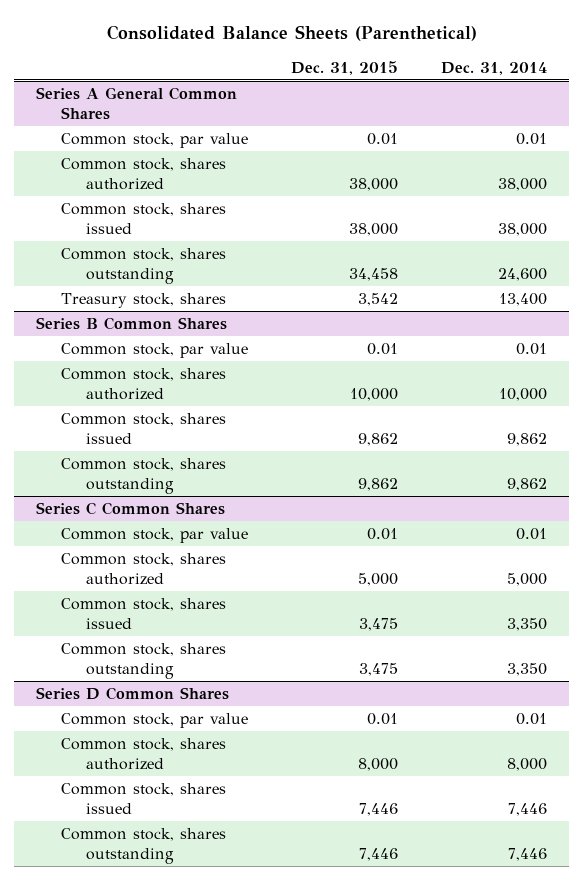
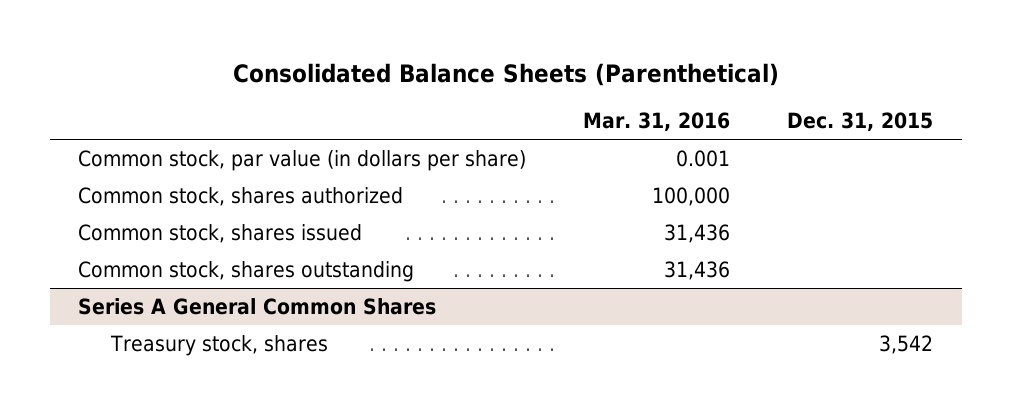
[441,61,548,75] Dec. 31, 2014 -> none
none -> [583,112,731,132] Mar. 31, 2016
none -> [78,149,527,171] Common stock, par value (in dollars per share)
none -> [78,186,404,206] Common stock, shares authorized
none -> [78,223,363,243] Common stock, shares issued
none -> [78,260,415,282] Common stock, shares outstanding
[60,133,248,149] Common stock, par value -> none
[60,158,226,191] Common stock, shares authorized -> none
[60,203,226,235] Common stock, shares issued -> none
[60,248,226,285] Common stock, shares outstanding -> none
[35,317,227,331] Series B Common Shares -> none
[60,343,248,359] Common stock, par value -> none
[60,368,226,401] Common stock, shares authorized -> none
[60,413,226,445] Common stock, shares issued -> none
[60,458,226,495] Common stock, shares outstanding -> none
[35,502,225,516] Series C Common Shares -> none
[60,528,248,544] Common stock, par value -> none
[60,553,226,586] Common stock, shares authorized -> none
[60,598,226,630] Common stock, shares issued -> none
[60,643,226,680] Common stock, shares outstanding -> none
[35,687,229,701] Series D Common Shares -> none
[60,713,248,729] Common stock, par value -> none
[60,738,226,771] Common stock, shares authorized -> none
[60,783,226,815] Common stock, shares issued -> none
[60,828,226,865] Common stock, shares outstanding -> none

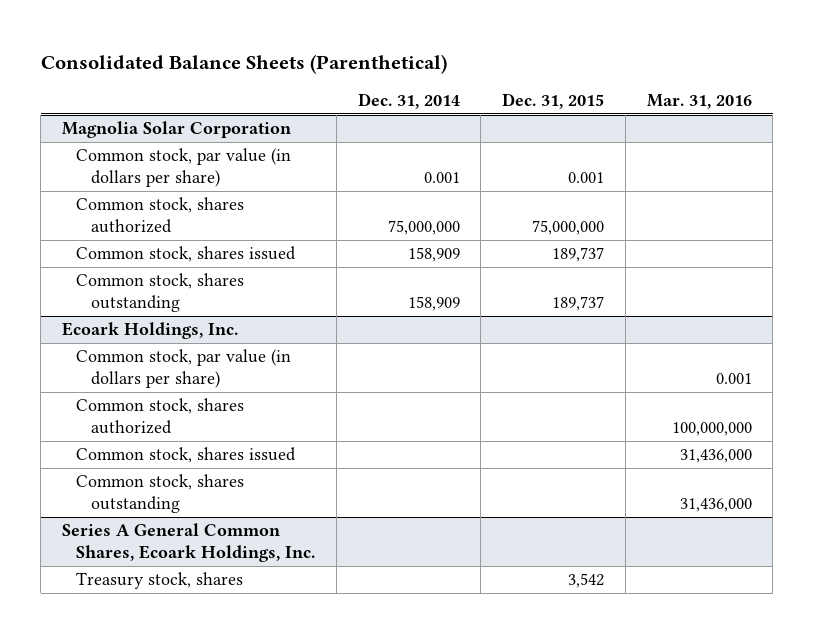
none -> [357,93,460,110] Dec. 31, 2014
none -> [62,121,292,139] Magnolia Solar Corporation
none -> [76,148,292,188] Common stock, par value (in dollars per share)
none -> [76,197,245,234] Common stock, shares authorized
none -> [76,246,297,263] Common stock, shares issued
none -> [76,273,245,313] Common stock, shares outstanding
none -> [62,322,239,340] Ecoark Holdings, Inc.
[652,186,731,206] 100,000 -> [671,422,752,437] 100,000,000
[664,223,731,243] 31,436 -> [679,449,752,464] 31,436,000
[664,260,731,280] 31,436 -> [679,498,752,513] 31,436,000
[78,297,437,315] Series A General Common Shares -> [62,523,316,563] Series A General Common Shares, Ecoark Holdings, Inc.

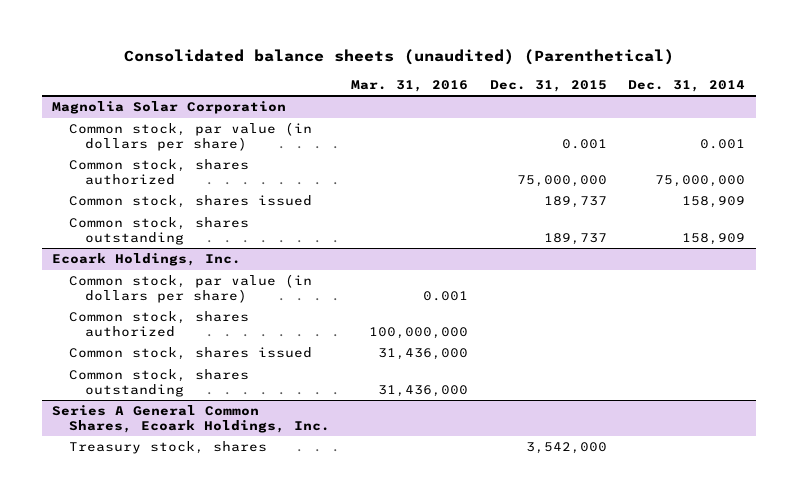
[40,53,447,74] Consolidated Balance Sheets (Parenthetical) -> [123,48,674,65] Consolidated balance sheets (unaudited) (Parenthetical)
[568,573,605,589] 3,542 -> [525,442,607,455] 3,542,000

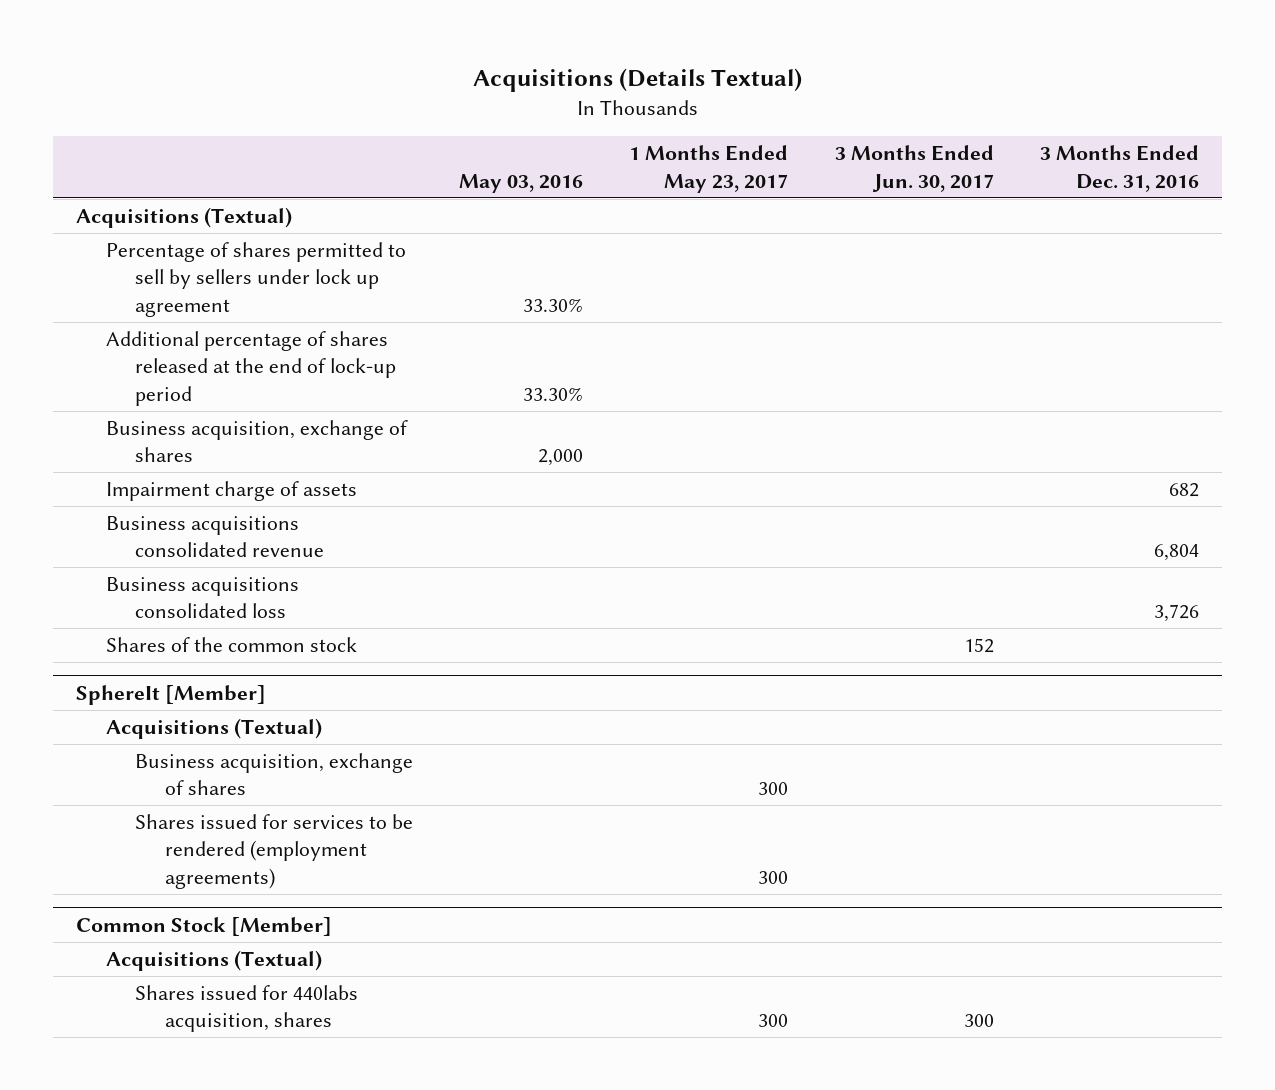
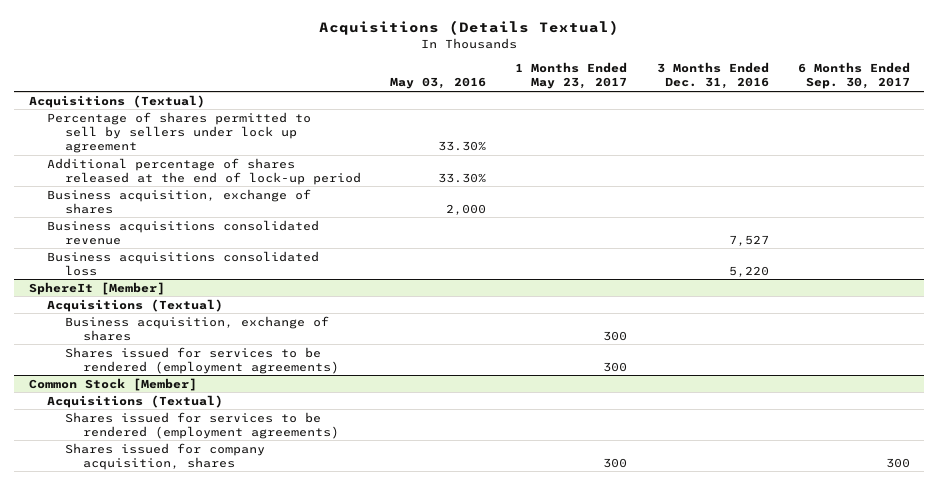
[834,145,994,192] 3 Months Ended Jun. 30, 2017 -> none
none -> [797,62,910,90] 6 Months Ended Sep. 30, 2017
[105,480,357,501] Impairment charge of assets -> none
[105,636,357,652] Shares of the common stock -> none
[1153,544,1199,562] 6,804 -> [728,234,769,246] 7,527
[1153,604,1199,623] 3,726 -> [728,265,769,277] 5,220
none -> [65,411,340,439] Shares issued for services to be rendered (employment agreements)
[135,984,359,1033] Shares issued for 440labs acquisition, shares -> [65,442,266,470] Shares issued for company acquisition, shares

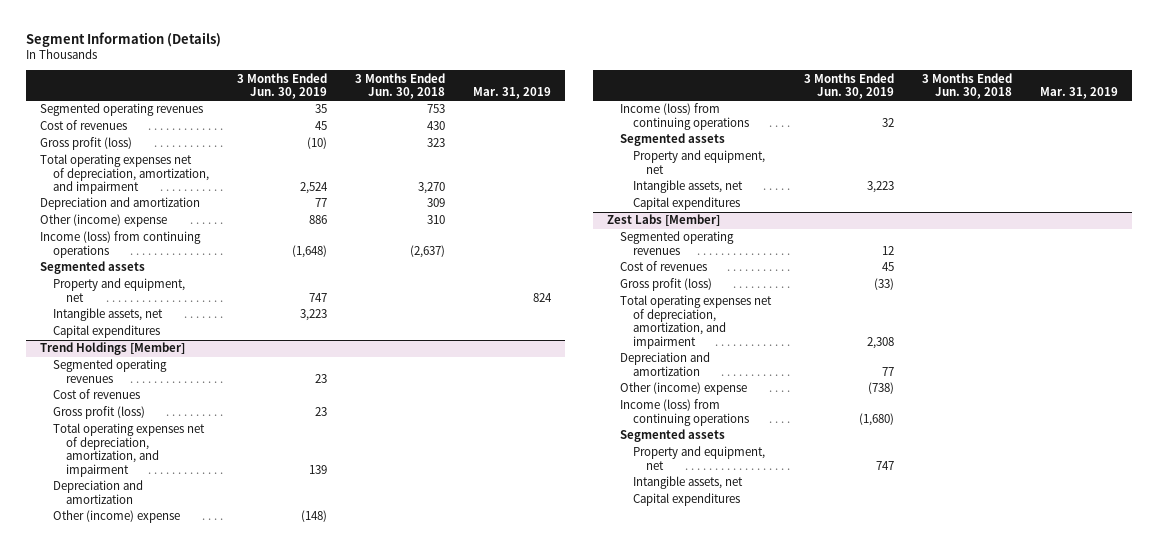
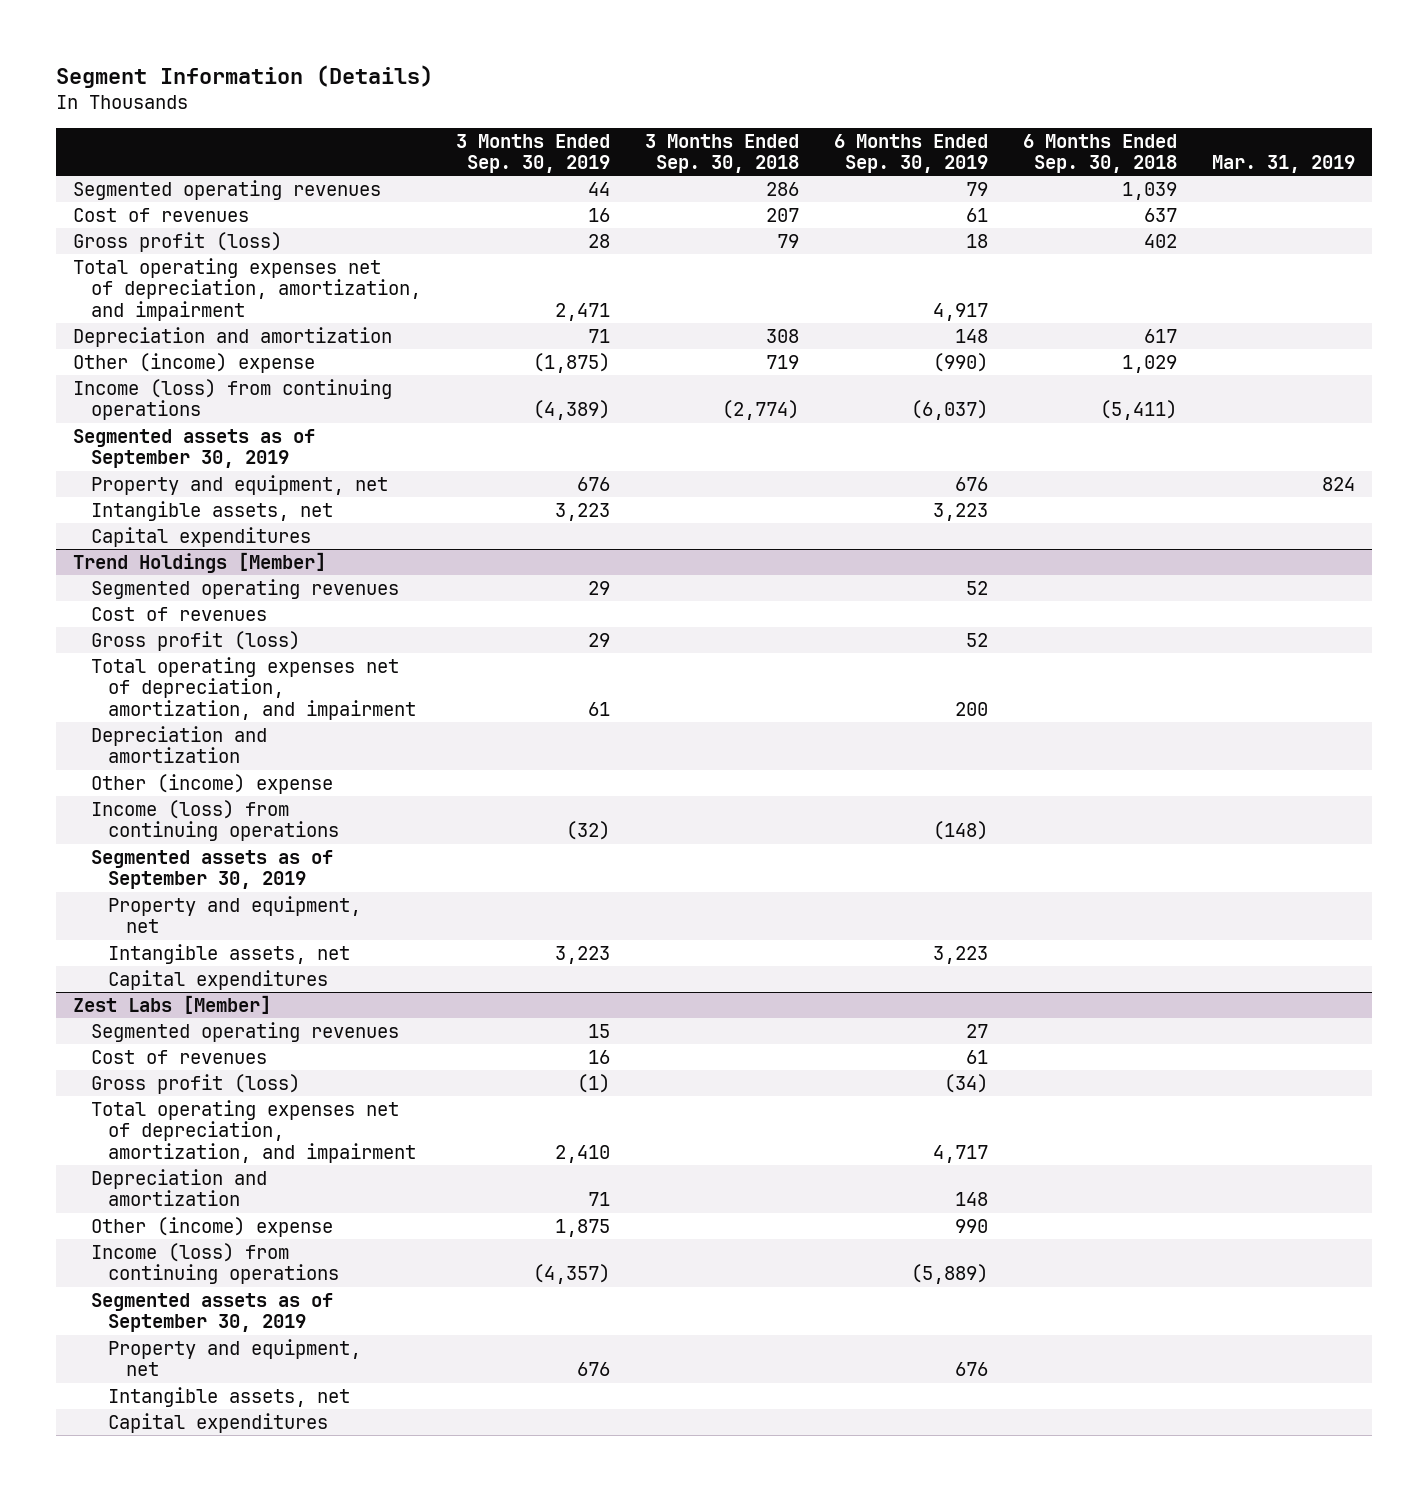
[236,72,327,100] 3 Months Ended Jun. 30, 2019 -> none
[354,72,445,100] 3 Months Ended Jun. 30, 2018 -> none
none -> [455,133,610,174] 3 Months Ended Sep. 30, 2019
none -> [644,133,799,174] 3 Months Ended Sep. 30, 2018
none -> [833,133,988,174] 6 Months Ended Sep. 30, 2019
none -> [1022,133,1177,174] 6 Months Ended Sep. 30, 2018
[39,261,145,275] Segmented assets -> [73,428,316,469] Segmented assets as of September 30, 2019
[620,133,726,147] Segmented assets -> [90,849,333,890] Segmented assets as of September 30, 2019
[620,429,726,443] Segmented assets -> [90,1292,333,1333] Segmented assets as of September 30, 2019

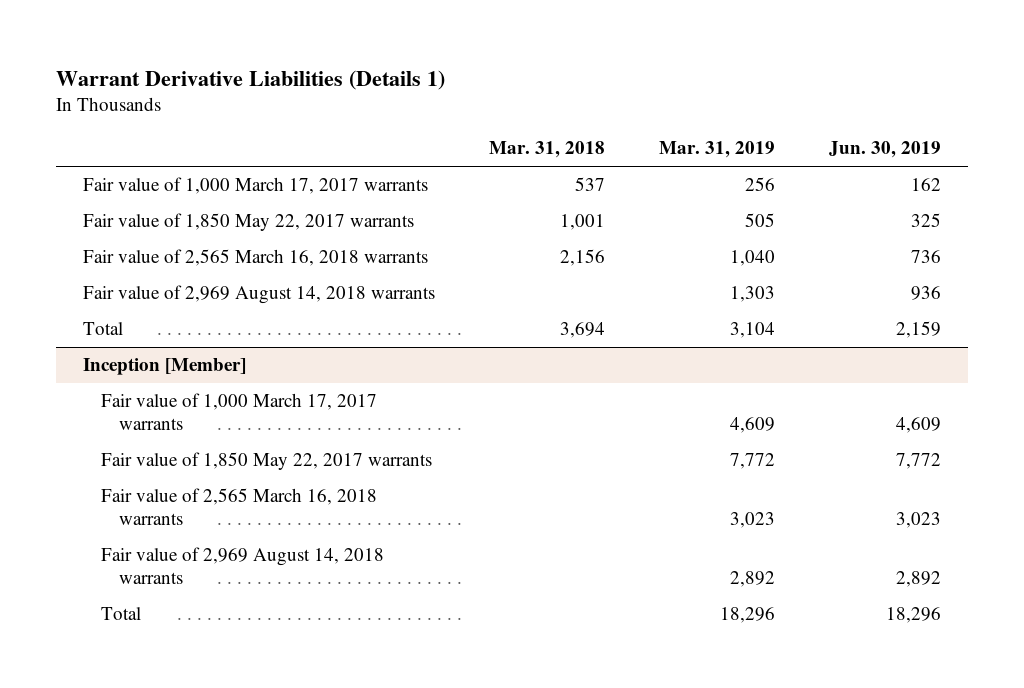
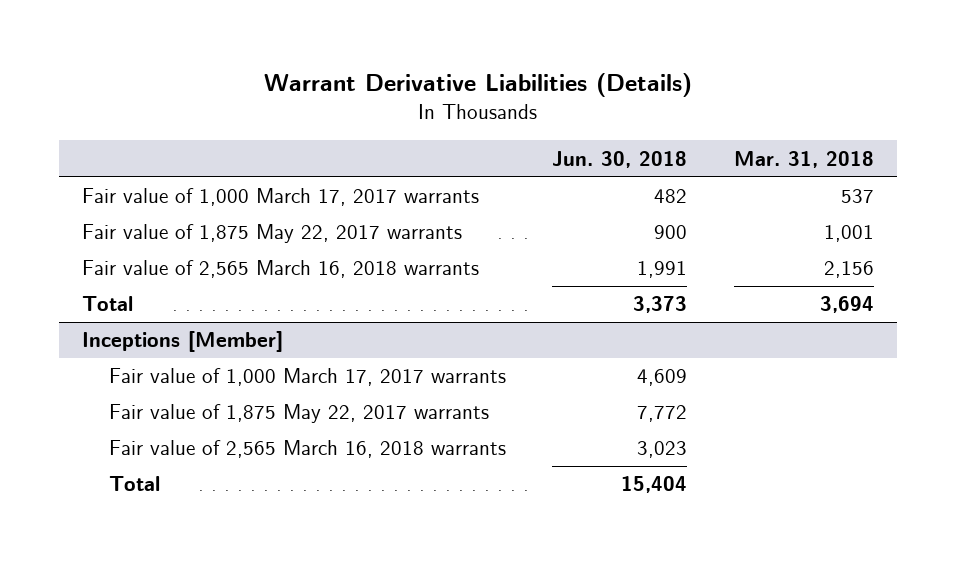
[56,69,446,90] Warrant Derivative Liabilities (Details 1) -> [263,73,692,98] Warrant Derivative Liabilities (Details)
[659,141,776,159] Mar. 31, 2019 -> none
[829,141,942,159] Jun. 30, 2019 -> none
none -> [552,150,688,168] Jun. 30, 2018
[83,213,415,232] Fair value of 1,850 May 22, 2017 warrants -> [81,224,462,244] Fair value of 1,875 May 22, 2017 warrants
[83,285,436,305] Fair value of 2,969 August 14, 2018 warrants -> none
[83,358,247,376] Inception [Member] -> [81,331,283,353] Inceptions [Member]
[101,452,433,471] Fair value of 1,850 May 22, 2017 warrants -> [108,404,489,424] Fair value of 1,875 May 22, 2017 warrants
[101,547,385,584] Fair value of 2,969 August 14, 2018 warrants -> none

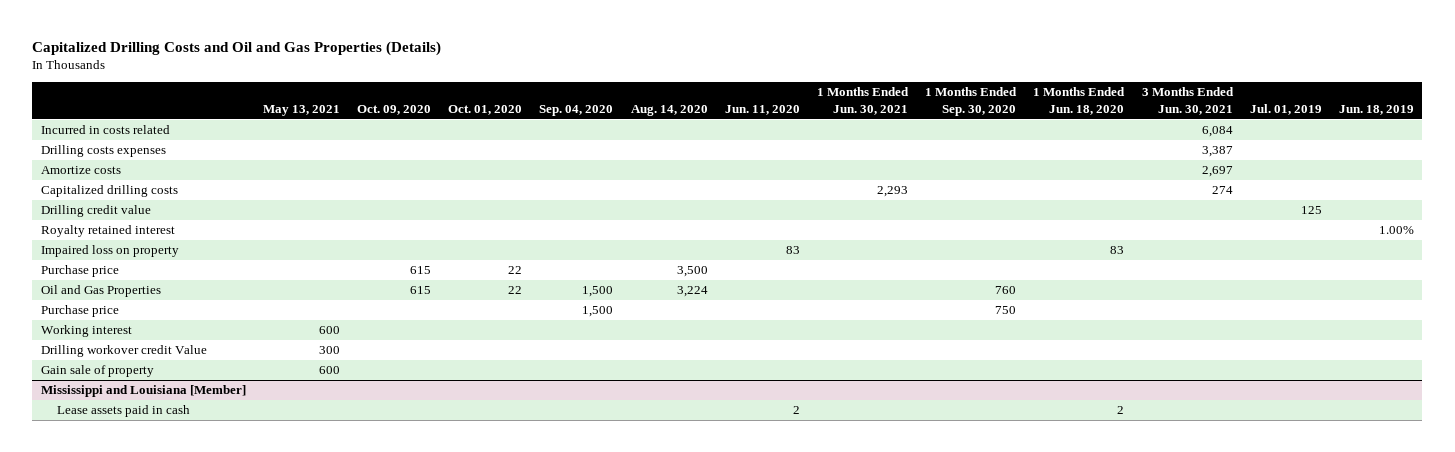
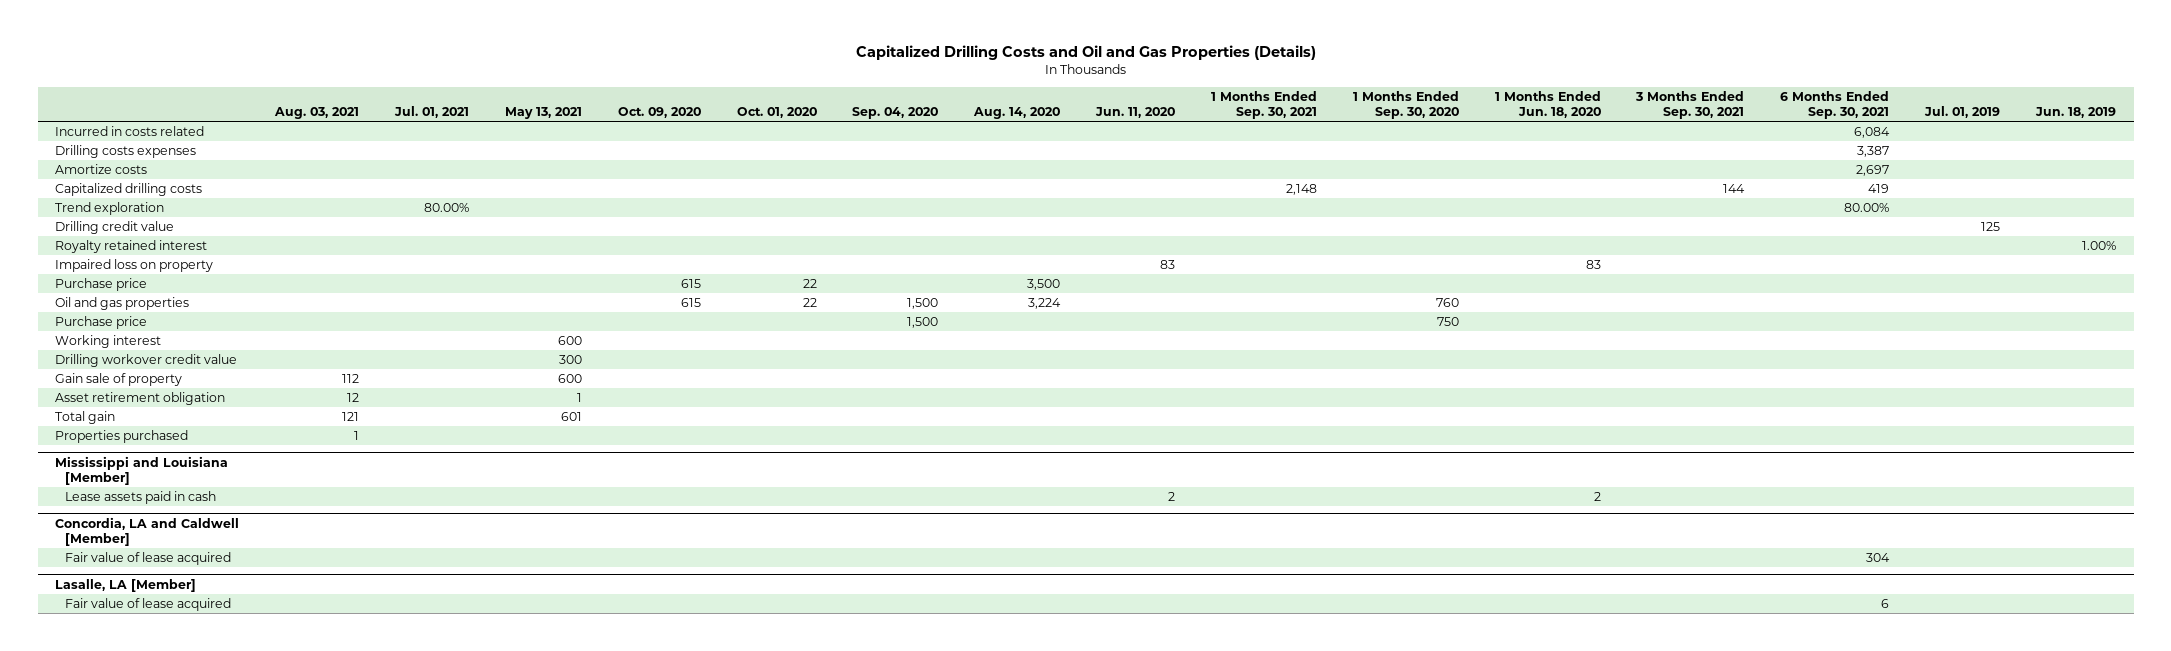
[816,87,909,115] 1 Months Ended Jun. 30, 2021 -> none
[1141,87,1234,115] 3 Months Ended Jun. 30, 2021 -> none
none -> [274,107,360,120] Aug. 03, 2021
none -> [394,106,470,119] Jul. 01, 2021
none -> [1210,91,1317,120] 1 Months Ended Sep. 30, 2021
none -> [1635,91,1745,120] 3 Months Ended Sep. 30, 2021
none -> [1780,91,1890,120] 6 Months Ended Sep. 30, 2021
none -> [55,202,165,216] Trend exploration
[40,285,161,298] Oil and Gas Properties -> [55,297,190,311] Oil and gas properties
[40,345,207,358] Drilling workover credit Value -> [55,354,238,368] Drilling workover credit value
none -> [55,392,226,406] Asset retirement obligation
none -> [55,411,116,425] Total gain
none -> [55,430,189,444] Properties purchased
none -> [55,516,240,546] Concordia, LA and Caldwell [Member]
none -> [65,552,232,566] Fair value of lease acquired
none -> [55,578,197,592] Lasalle, LA [Member]
none -> [65,598,232,612] Fair value of lease acquired

